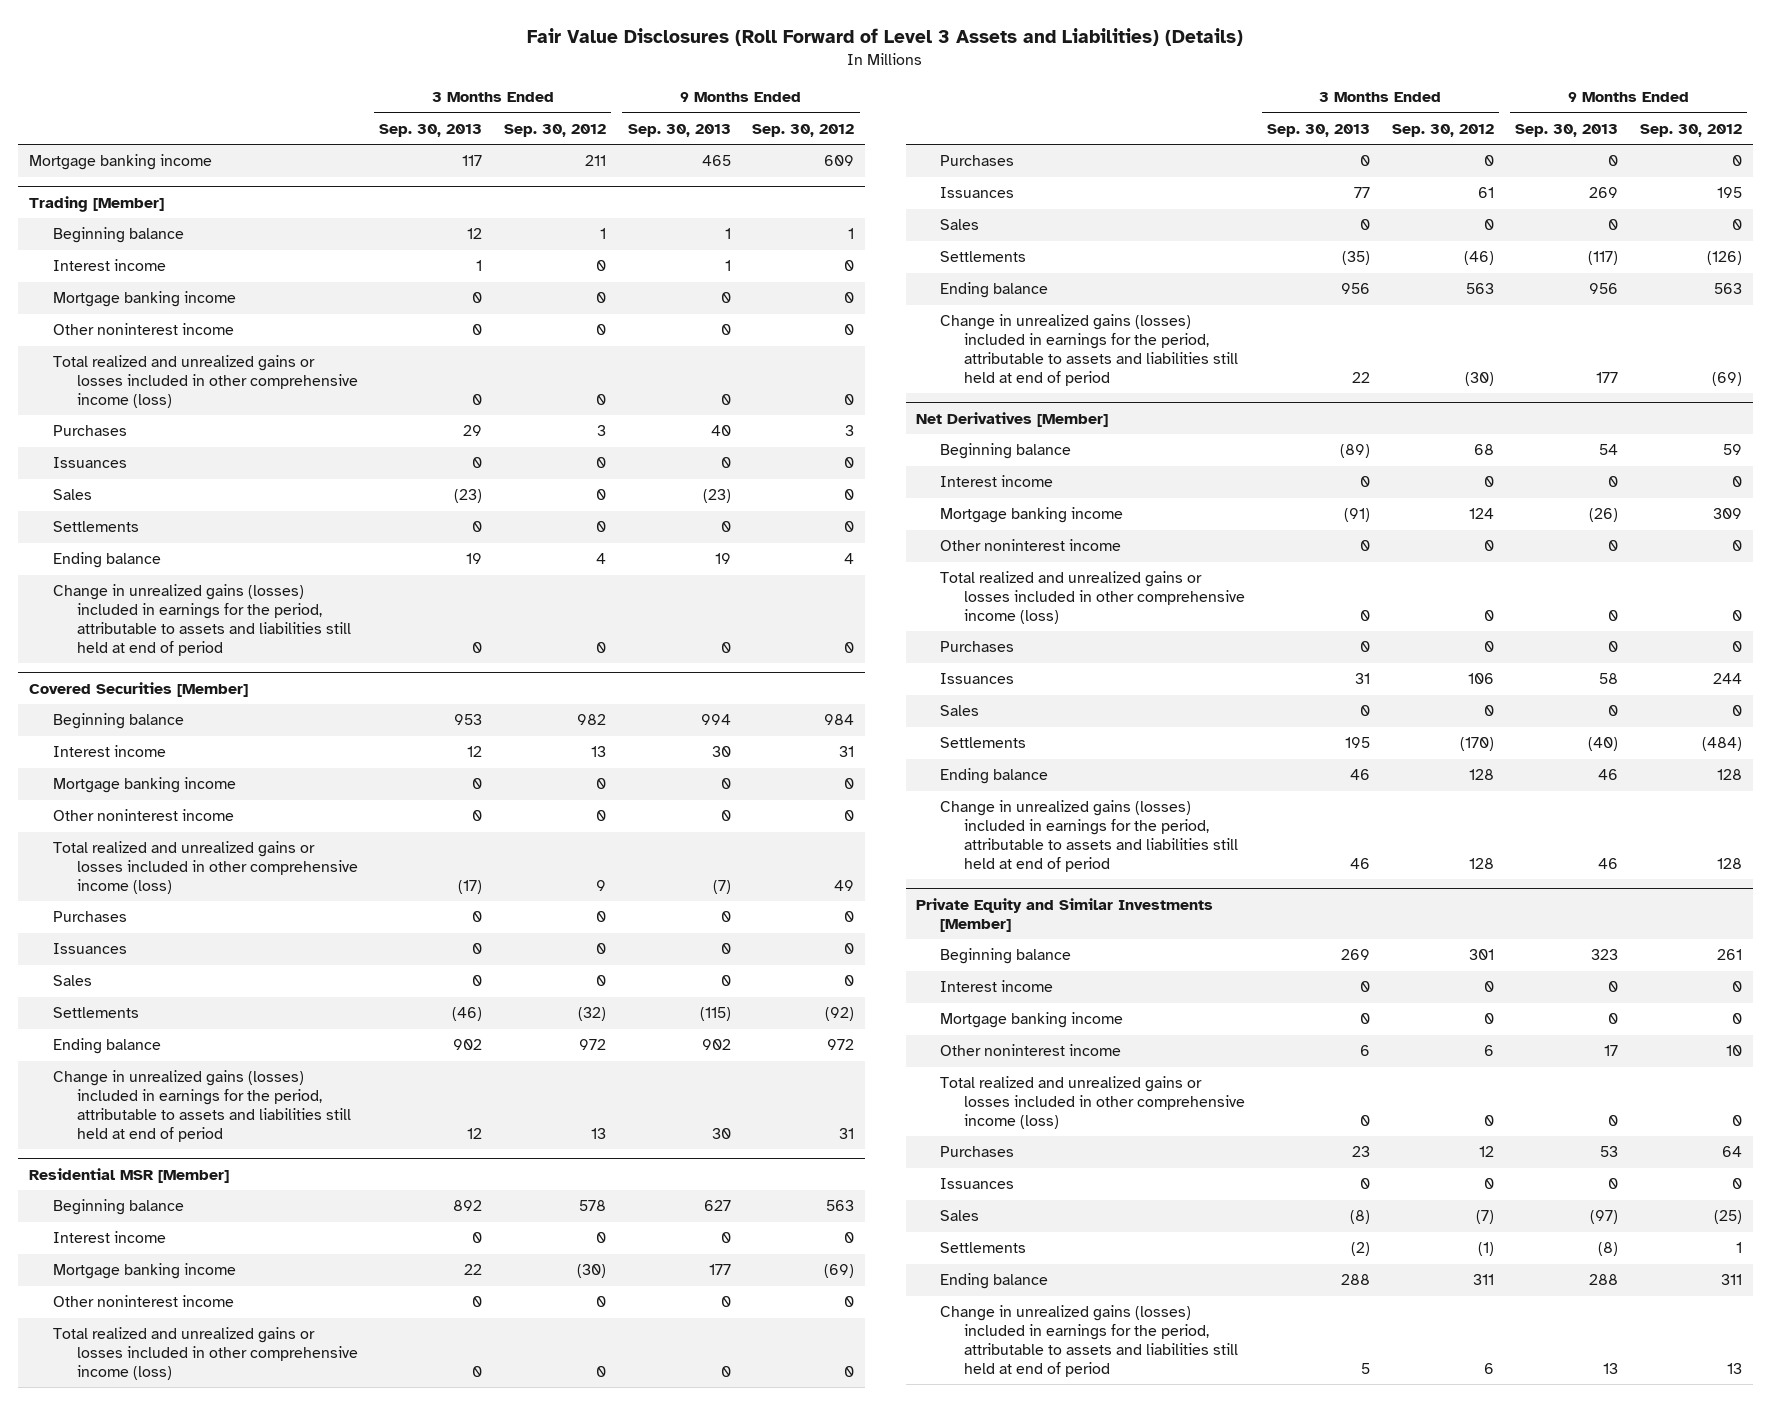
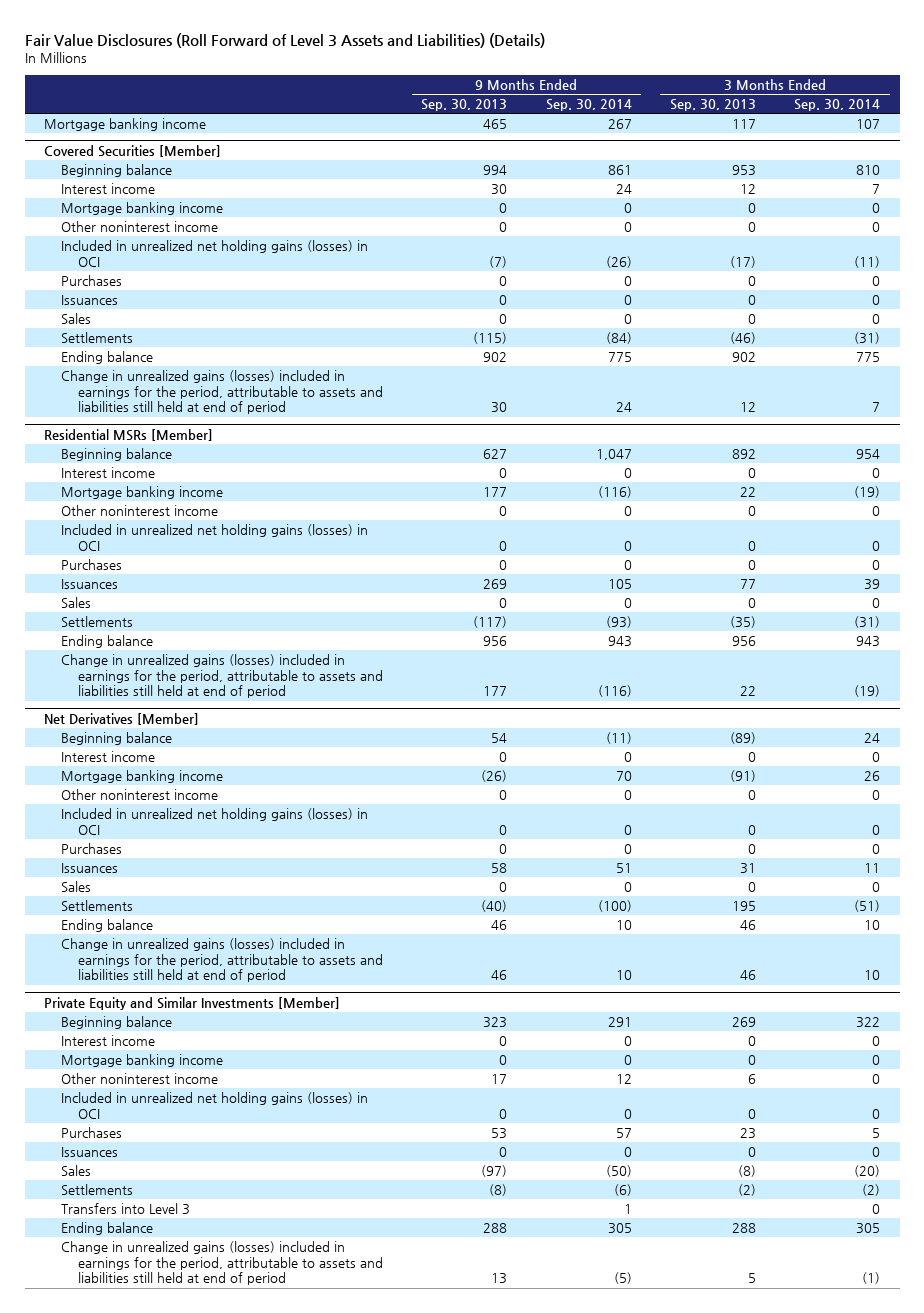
[504,123,607,137] Sep. 30, 2012 -> none
[752,123,855,137] Sep. 30, 2012 -> none
none -> [545,99,632,112] Sep. 30, 2014
none -> [794,99,881,112] Sep. 30, 2014
[28,195,164,212] Trading [Member] -> none
[52,227,184,244] Beginning balance -> none
[52,259,166,272] Interest income -> none
[52,291,236,308] Mortgage banking income -> none
[52,323,234,336] Other noninterest income -> none
[52,355,358,409] Total realized and unrealized gains or losses included in other comprehensive income (loss) -> none
[52,425,127,437] Purchases -> none
[52,457,127,469] Issuances -> none
[52,489,92,501] Sales -> none
[52,521,139,533] Settlements -> none
[52,552,161,569] Ending balance -> none
[52,584,351,656] Change in unrealized gains (losses) included in earnings for the period, attributable to assets and liabilities still held at end of period -> none
[52,841,358,895] Total realized and unrealized gains or losses included in other comprehensive income (loss) -> [60,240,368,267] Included in unrealized net holding gains (losses) in OCI
[28,1167,229,1183] Residential MSR [Member] -> [43,428,213,441] Residential MSRs [Member]
[52,1327,358,1381] Total realized and unrealized gains or losses included in other comprehensive income (loss) -> [60,524,368,551] Included in unrealized net holding gains (losses) in OCI
[940,571,1246,625] Total realized and unrealized gains or losses included in other comprehensive income (loss) -> [60,808,368,835] Included in unrealized net holding gains (losses) in OCI
[940,1076,1246,1130] Total realized and unrealized gains or losses included in other comprehensive income (loss) -> [60,1092,368,1119] Included in unrealized net holding gains (losses) in OCI
none -> [60,1203,190,1216] Transfers into Level 3

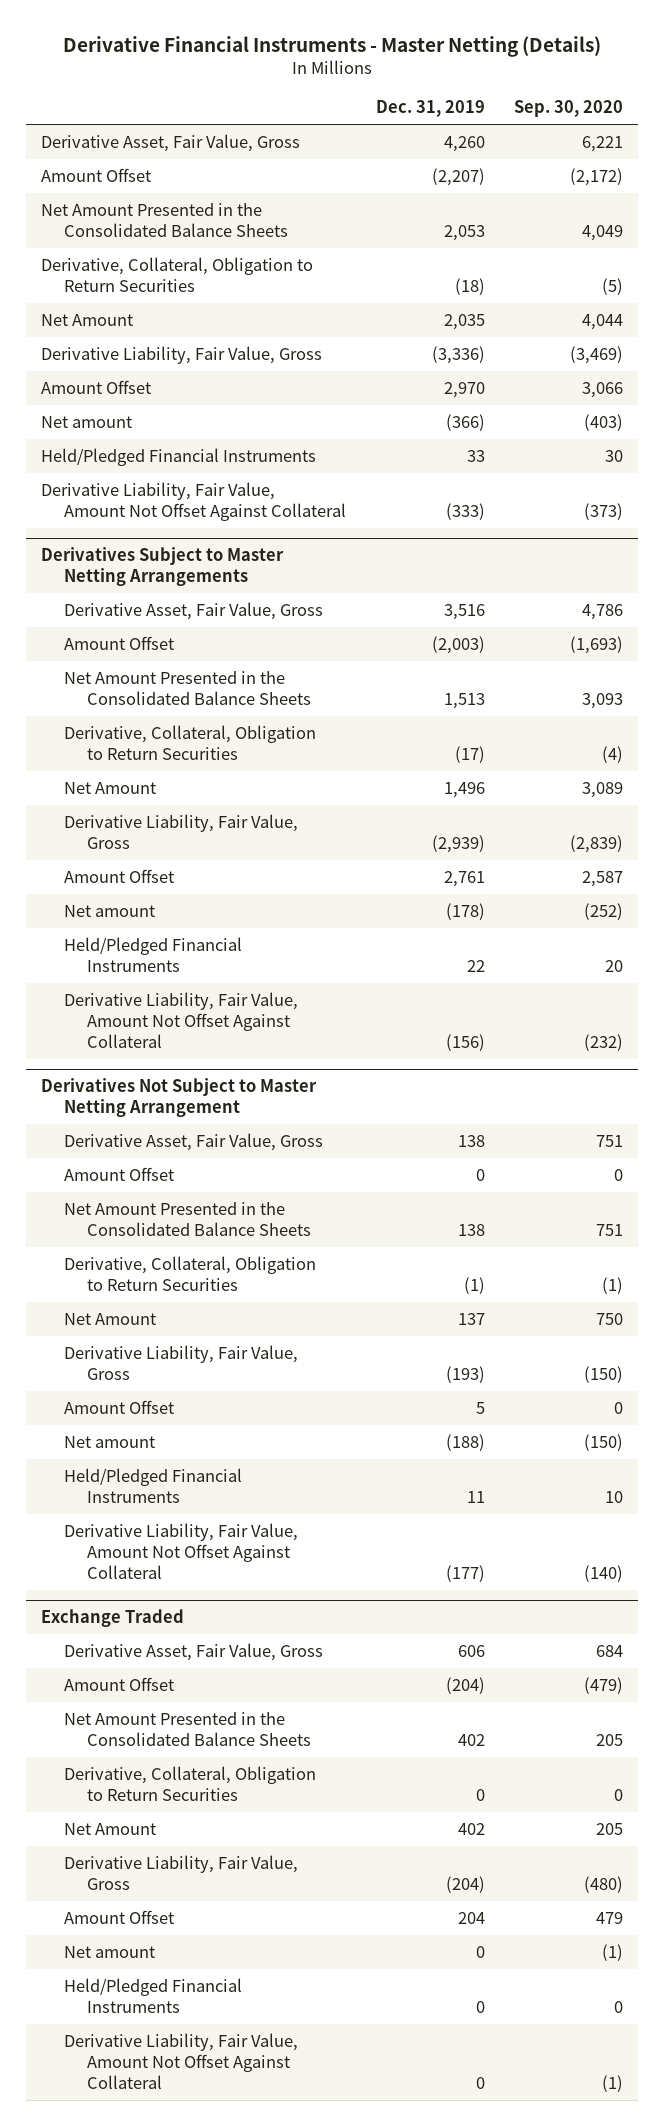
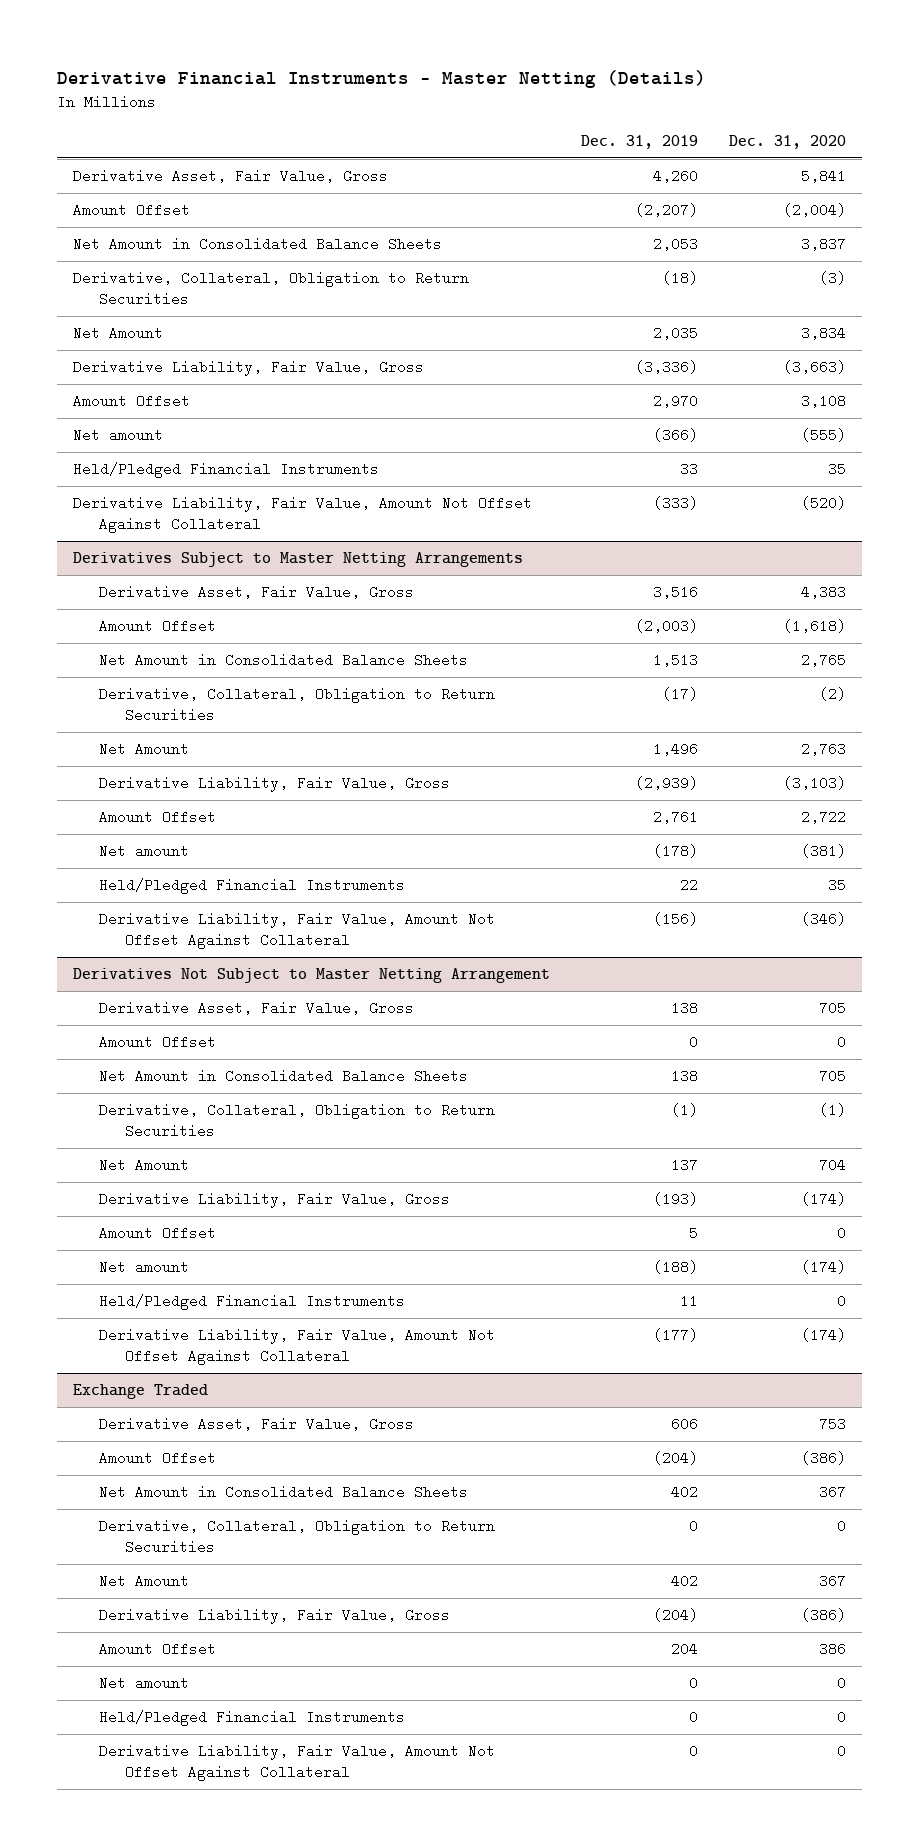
[514,100,624,118] Sep. 30, 2020 -> none
none -> [729,135,847,150] Dec. 31, 2020
[40,202,288,237] Net Amount Presented in the Consolidated Balance Sheets -> [72,237,442,252] Net Amount in Consolidated Balance Sheets
[63,670,312,705] Net Amount Presented in the Consolidated Balance Sheets -> [98,653,468,668] Net Amount in Consolidated Balance Sheets
[63,1201,312,1236] Net Amount Presented in the Consolidated Balance Sheets -> [98,1069,468,1084] Net Amount in Consolidated Balance Sheets
[63,1711,312,1746] Net Amount Presented in the Consolidated Balance Sheets -> [98,1485,468,1500] Net Amount in Consolidated Balance Sheets

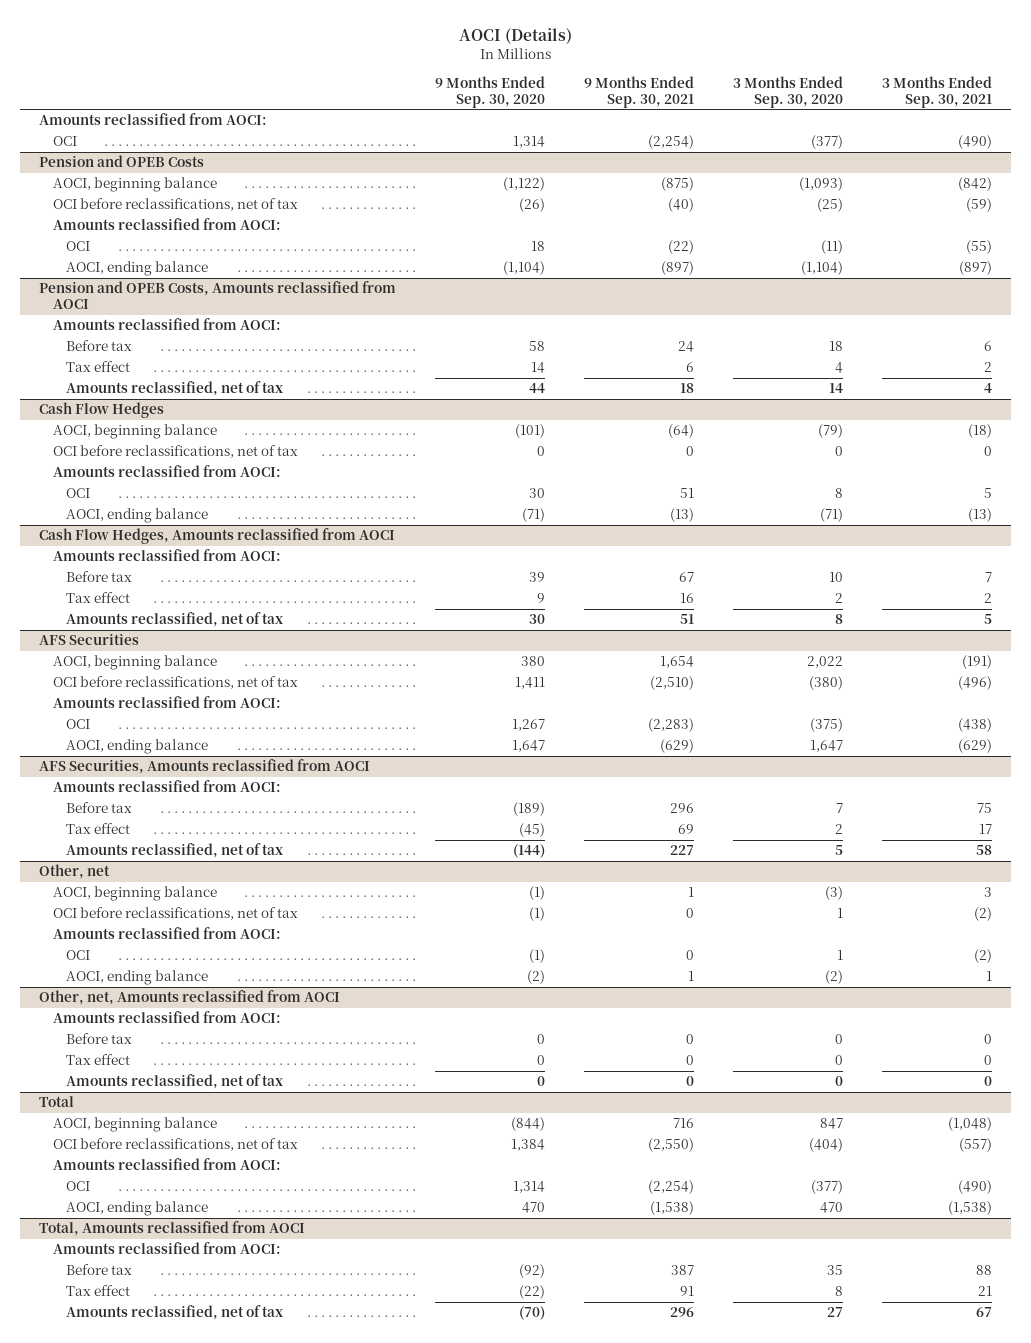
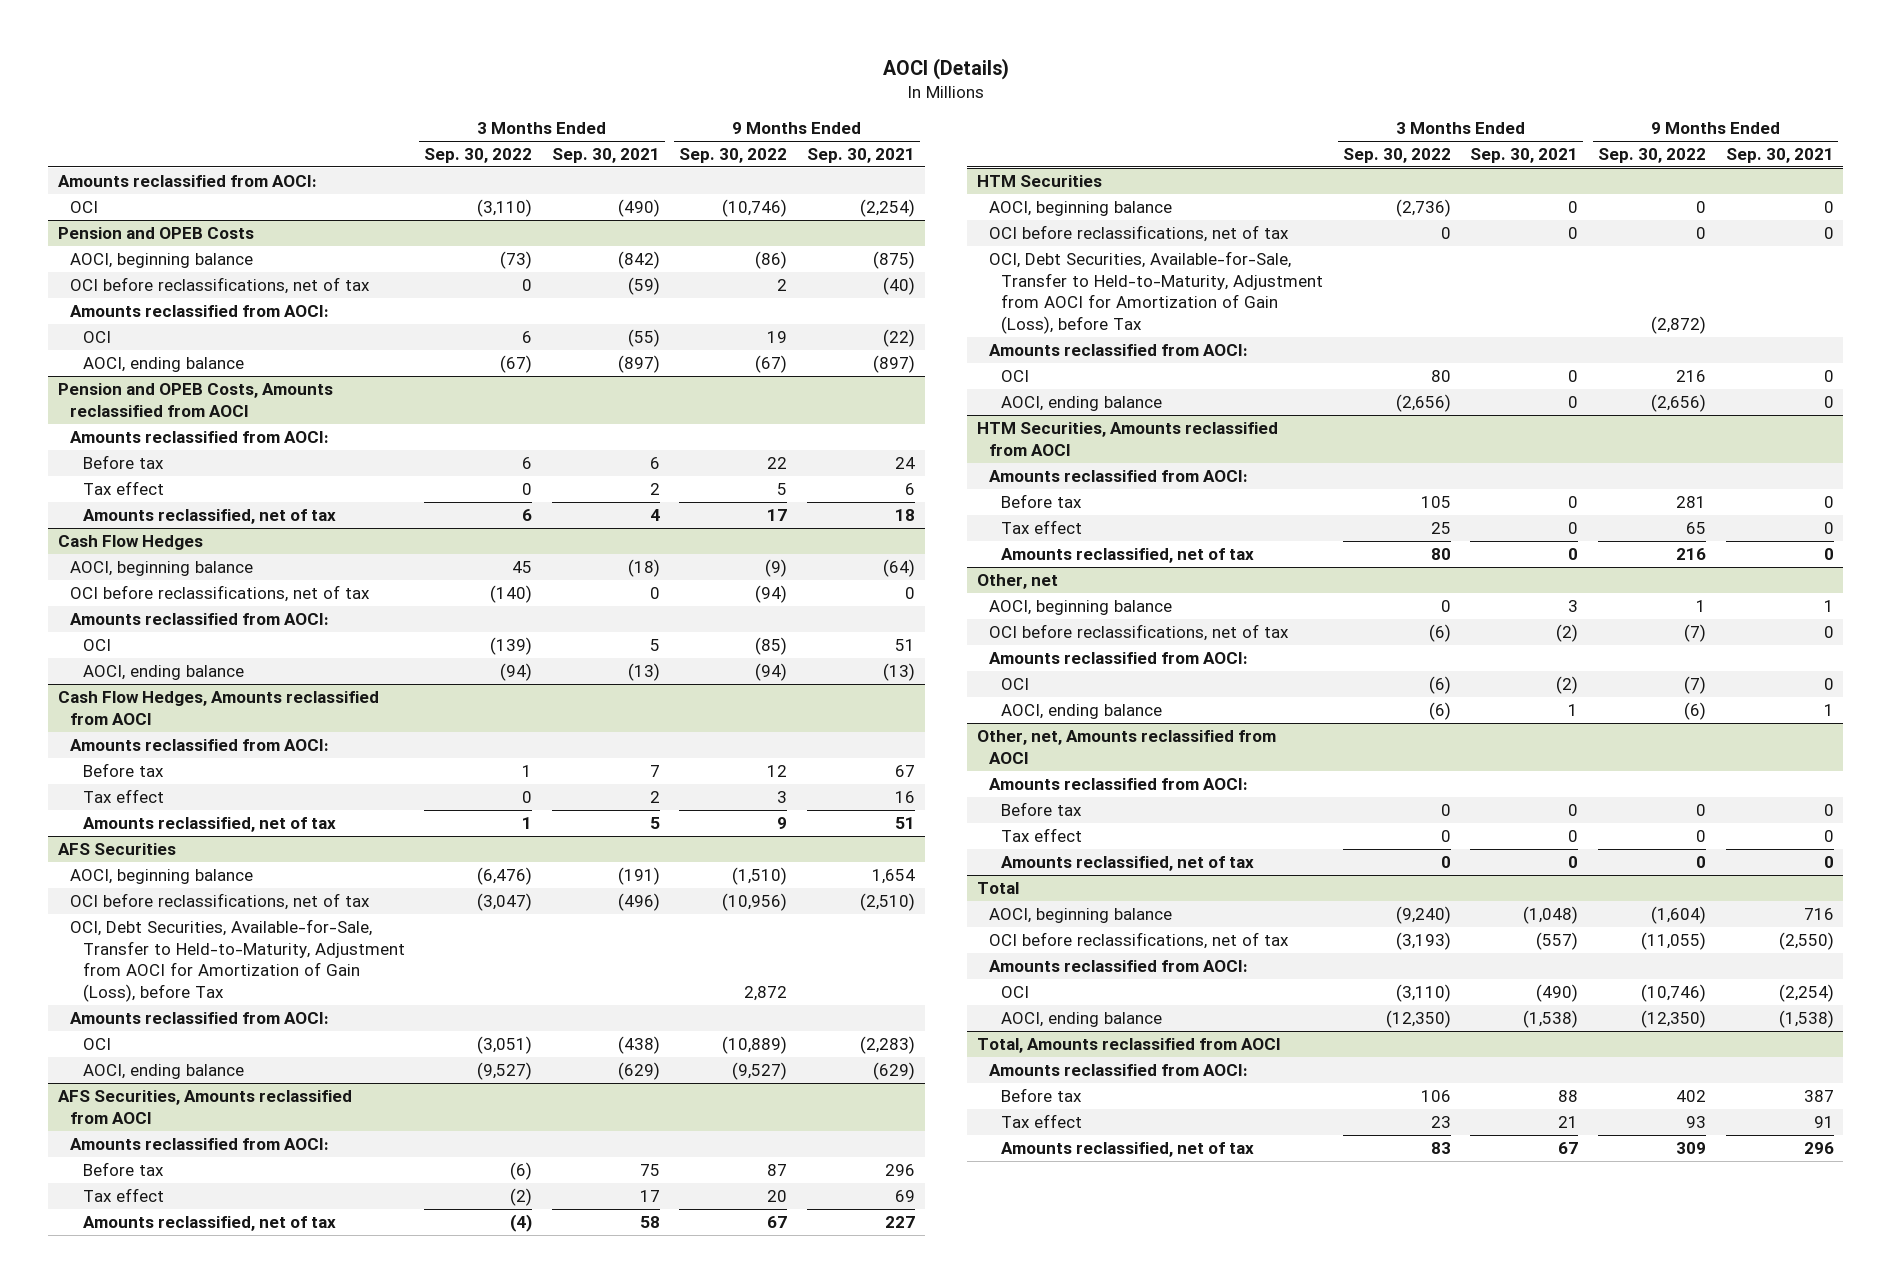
[435,75,546,108] 9 Months Ended Sep. 30, 2020 -> none
[733,75,844,108] 3 Months Ended Sep. 30, 2020 -> none
none -> [424,148,533,164] Sep. 30, 2022
none -> [679,148,788,164] Sep. 30, 2022
none -> [70,919,405,1003] OCI, Debt Securities, Available-for-Sale, Transfer to Held-to-Maturity, Adjustment from AOCI for Amortization of Gain (Loss), before Tax
none -> [977,175,1103,188] HTM Securities
none -> [989,201,1173,217] AOCI, beginning balance
none -> [989,225,1290,243] OCI before reclassifications, net of tax
none -> [989,251,1324,335] OCI, Debt Securities, Available-for-Sale, Transfer to Held-to-Maturity, Adjustment from AOCI for Amortization of Gain (Loss), before Tax
none -> [989,344,1249,357] Amounts reclassified from AOCI:
none -> [1001,370,1030,383] OCI
none -> [1001,396,1163,412] AOCI, ending balance
none -> [977,422,1279,456] HTM Securities, Amounts reclassified from AOCI
none -> [989,470,1249,483] Amounts reclassified from AOCI:
none -> [1001,494,1083,509] Before tax
none -> [1001,520,1083,535] Tax effect
none -> [1001,548,1255,564] Amounts reclassified, net of tax

